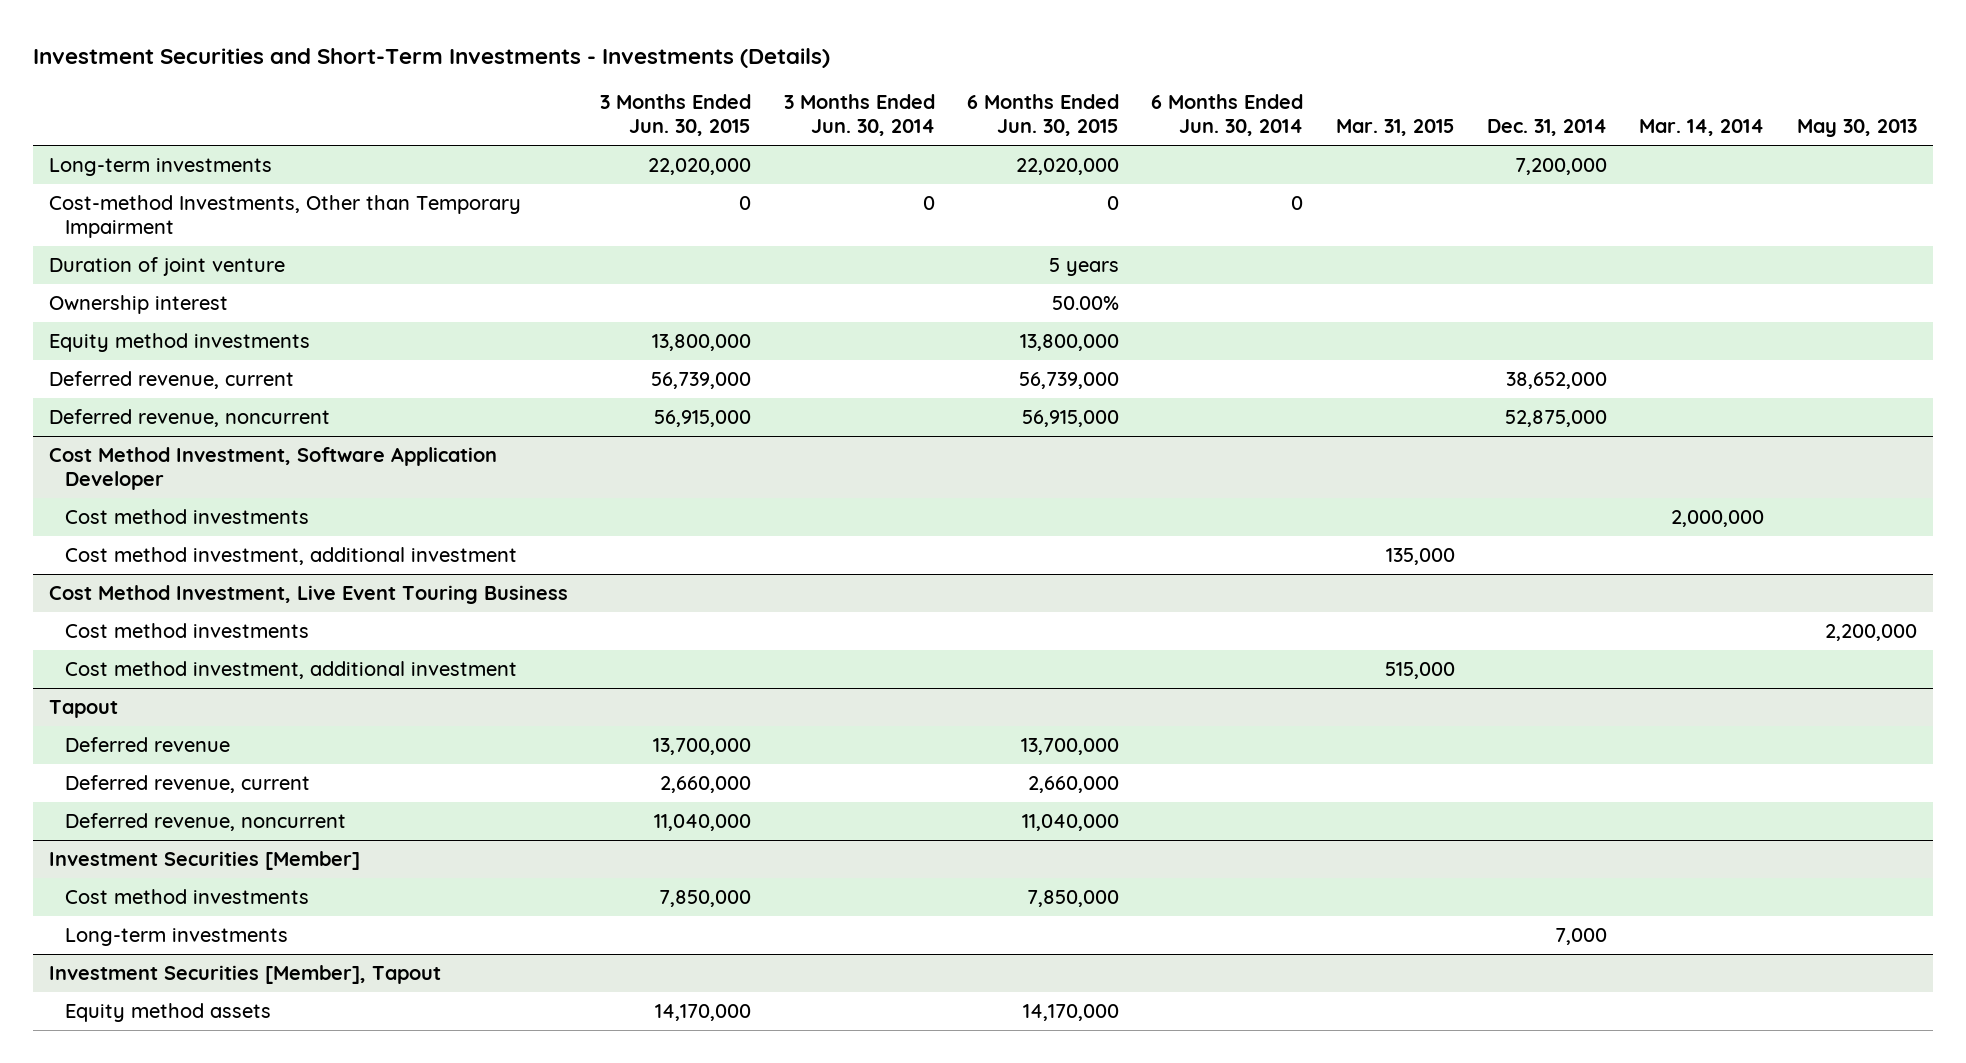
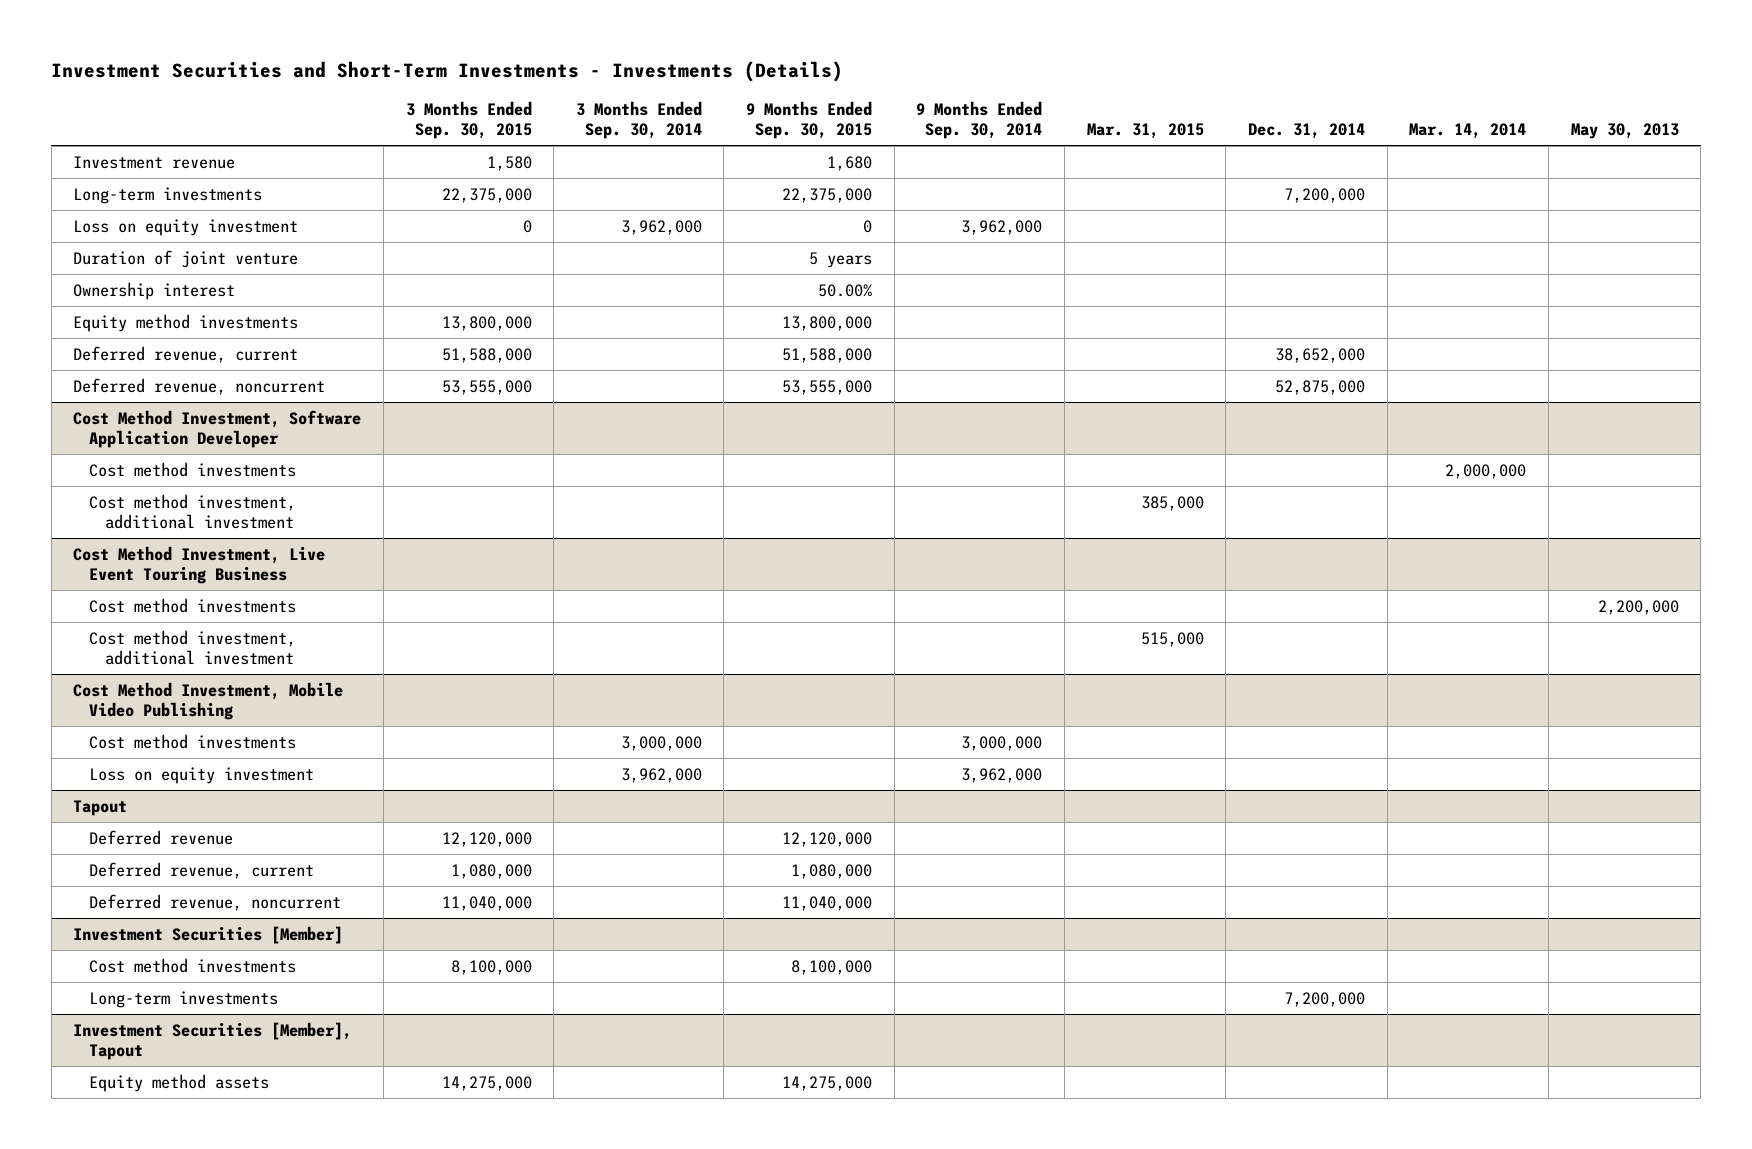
[600,94,752,137] 3 Months Ended Jun. 30, 2015 -> none
[783,94,935,137] 3 Months Ended Jun. 30, 2014 -> none
[967,94,1120,137] 6 Months Ended Jun. 30, 2015 -> none
[1151,94,1304,137] 6 Months Ended Jun. 30, 2014 -> none
none -> [405,101,532,139] 3 Months Ended Sep. 30, 2015
none -> [575,101,702,139] 3 Months Ended Sep. 30, 2014
none -> [746,101,873,139] 9 Months Ended Sep. 30, 2015
none -> [916,101,1043,139] 9 Months Ended Sep. 30, 2014
none -> [73,155,236,169] Investment revenue
[49,195,522,238] Cost-method Investments, Other than Temporary Impairment -> [73,218,299,236] Loss on equity investment
[1385,548,1455,566] 135,000 -> [1140,495,1204,511] 385,000
none -> [73,681,344,720] Cost Method Investment, Mobile Video Publishing
none -> [89,733,297,749] Cost method investments
none -> [89,766,315,784] Loss on equity investment
[1555,928,1608,946] 7,000 -> [1283,991,1365,1007] 7,200,000

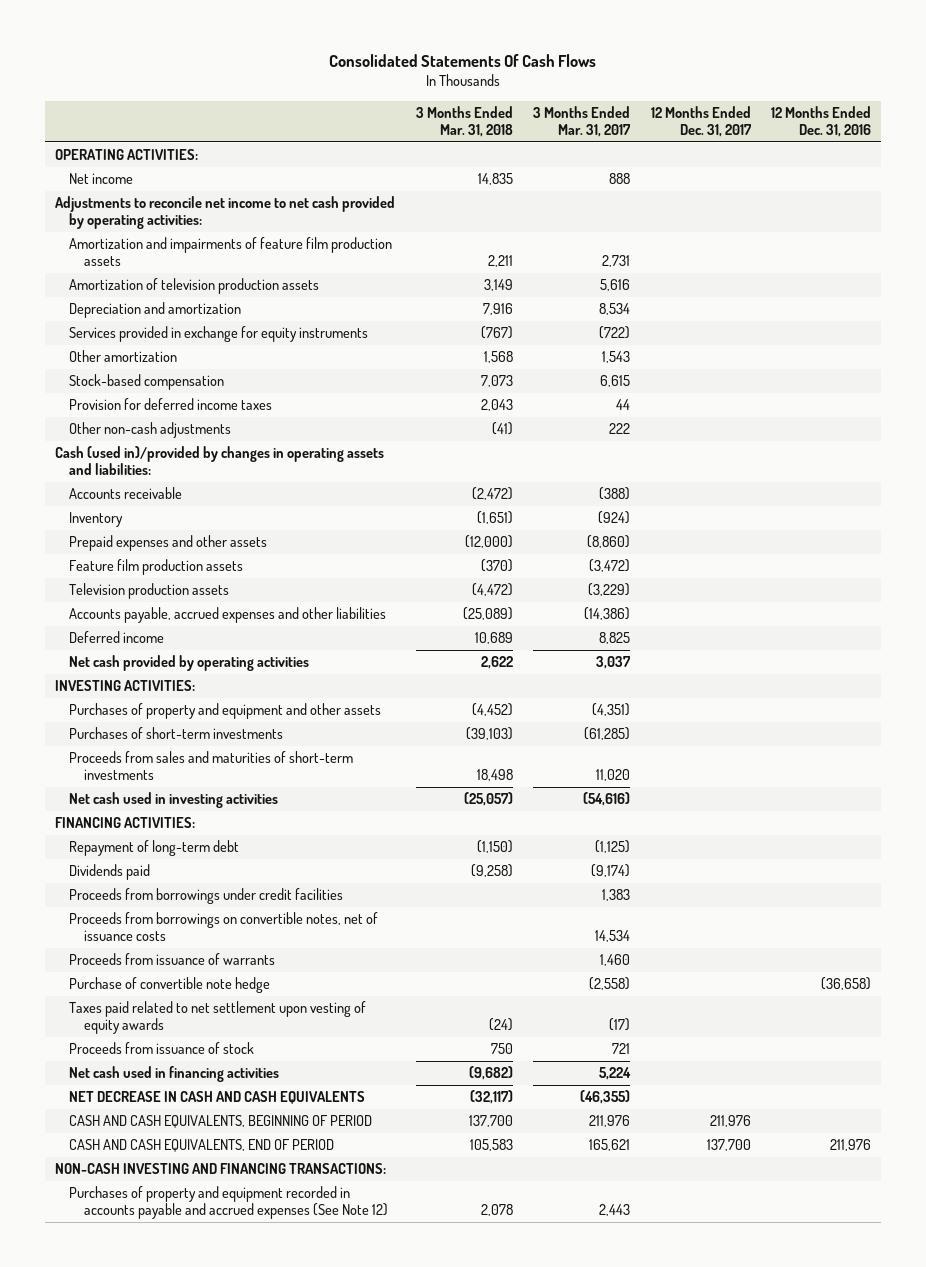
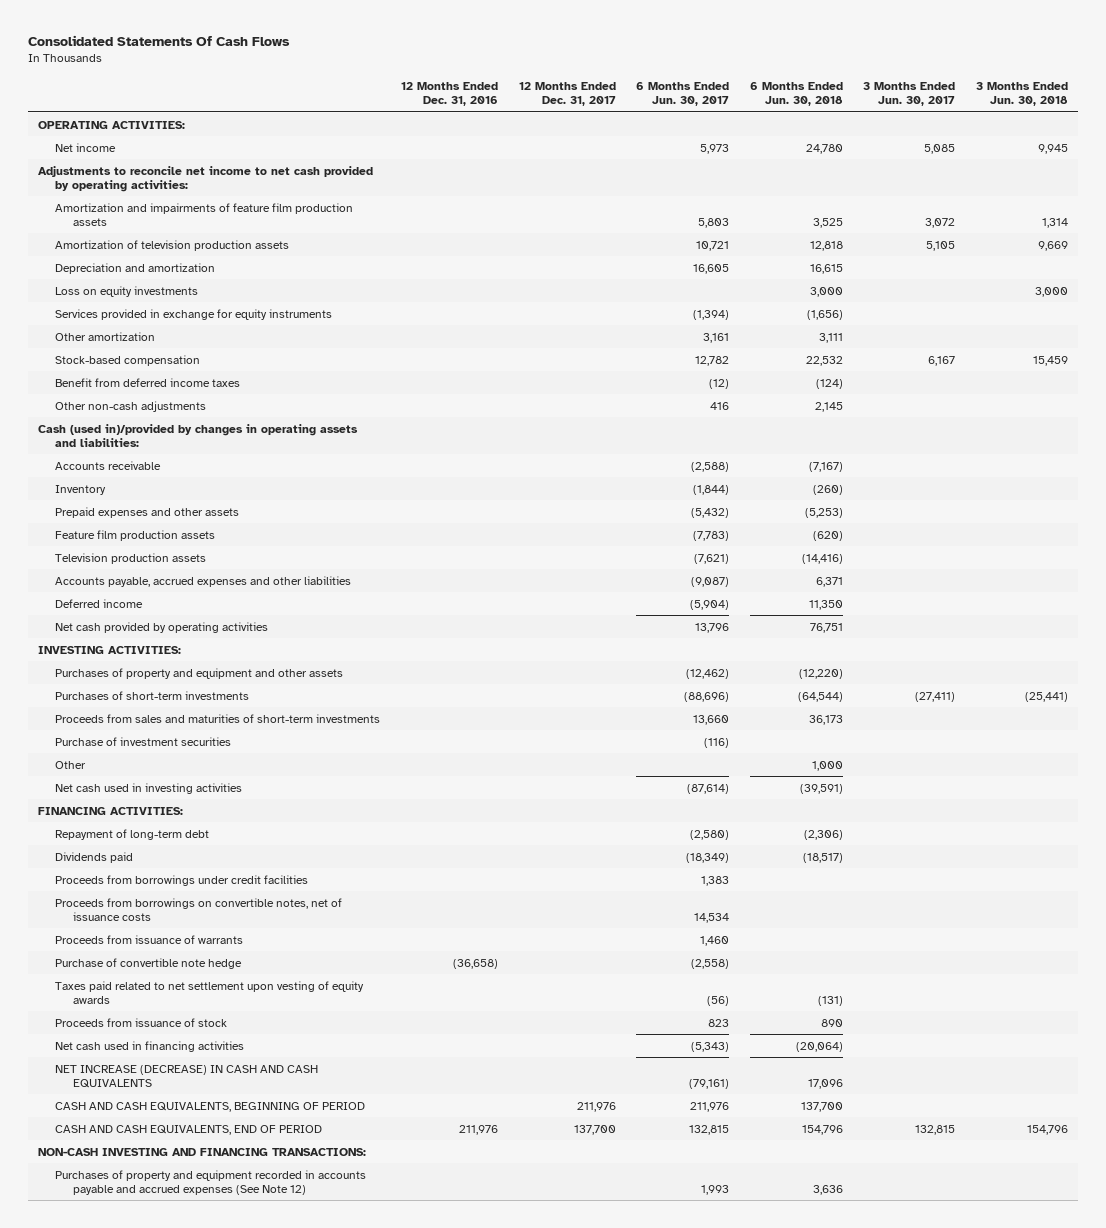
[415,105,513,137] 3 Months Ended Mar. 31, 2018 -> none
[533,105,632,137] 3 Months Ended Mar. 31, 2017 -> none
none -> [636,81,730,107] 6 Months Ended Jun. 30, 2017
none -> [749,81,843,107] 6 Months Ended Jun. 30, 2018
none -> [863,81,956,107] 3 Months Ended Jun. 30, 2017
none -> [975,81,1068,107] 3 Months Ended Jun. 30, 2018
none -> [55,285,199,297] Loss on equity investments
[69,398,273,411] Provision for deferred income taxes -> [55,377,241,387] Benefit from deferred income taxes
none -> [55,736,232,746] Purchase of investment securities
none -> [55,760,87,769] Other
[69,1091,366,1105] NET DECREASE IN CASH AND CASH EQUIVALENTS -> [55,1064,319,1088] NET INCREASE (DECREASE) IN CASH AND CASH EQUIVALENTS

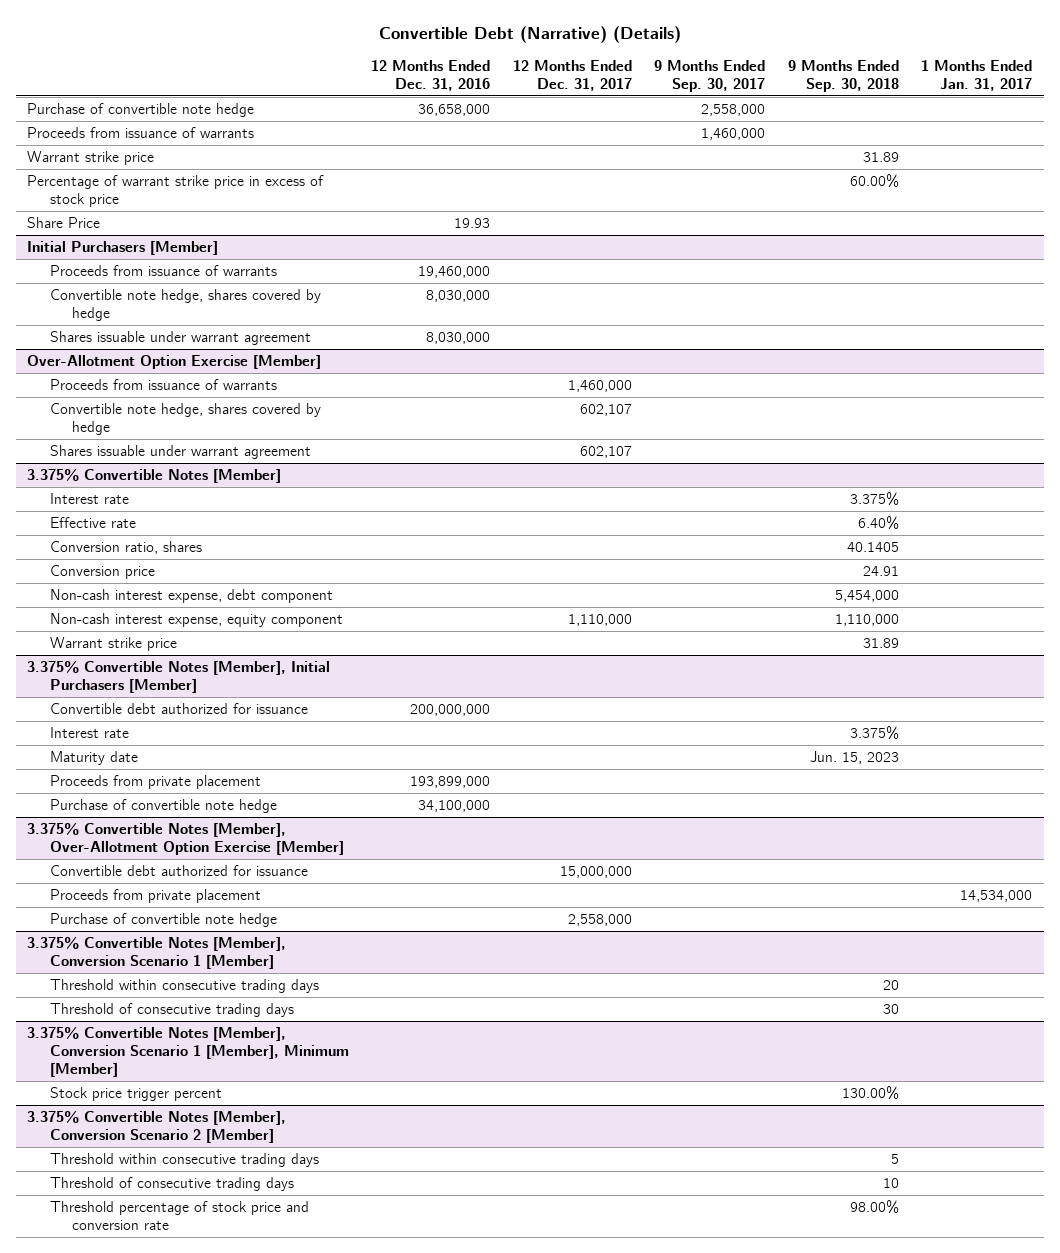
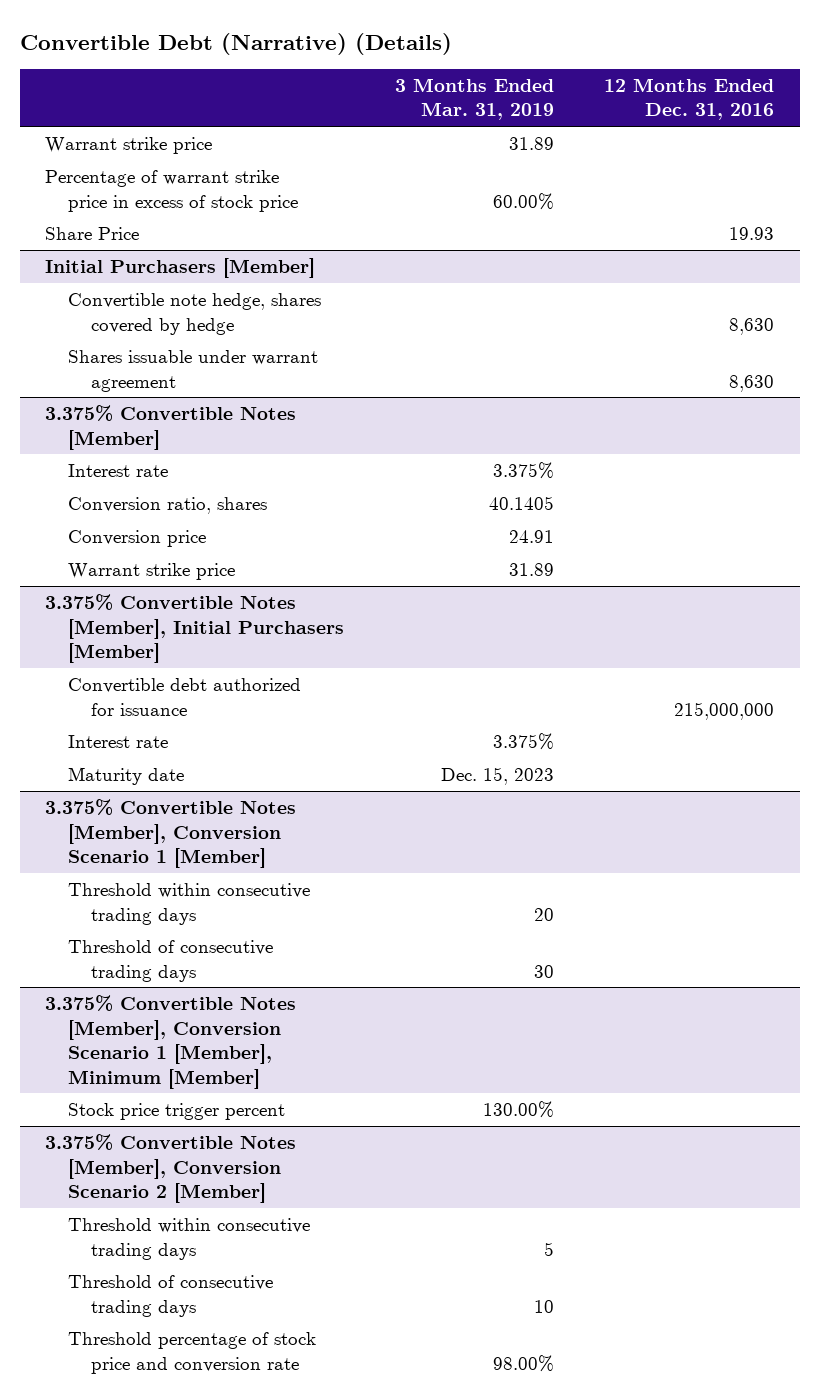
[512,59,632,91] 12 Months Ended Dec. 31, 2017 -> none
[654,59,766,92] 9 Months Ended Sep. 30, 2017 -> none
[787,59,899,92] 9 Months Ended Sep. 30, 2018 -> none
[921,59,1033,91] 1 Months Ended Jan. 31, 2017 -> none
none -> [394,77,554,121] 3 Months Ended Mar. 31, 2019
[27,103,255,118] Purchase of convertible note hedge -> none
[27,127,255,139] Proceeds from issuance of warrants -> none
[49,265,277,277] Proceeds from issuance of warrants -> none
[27,355,322,370] Over-Allotment Option Exercise [Member] -> none
[49,379,277,391] Proceeds from issuance of warrants -> none
[49,403,321,436] Convertible note hedge, shares covered by hedge -> none
[49,445,311,460] Shares issuable under warrant agreement -> none
[426,290,491,303] 8,030,000 -> [729,317,775,335] 8,630
[426,332,491,345] 8,030,000 -> [729,374,775,392] 8,630
[49,517,136,529] Effective rate -> none
[49,589,333,604] Non-cash interest expense, debt component -> none
[49,613,343,628] Non-cash interest expense, equity component -> none
[410,704,491,717] 200,000,000 -> [674,701,775,720] 215,000,000
[49,775,261,790] Proceeds from private placement -> none
[49,799,277,814] Purchase of convertible note hedge -> none
[27,823,344,856] 3.375% Convertible Notes [Member], Over-Allotment Option Exercise [Member] -> none
[49,865,308,877] Convertible debt authorized for issuance -> none
[49,889,261,904] Proceeds from private placement -> none
[49,913,277,928] Purchase of convertible note hedge -> none

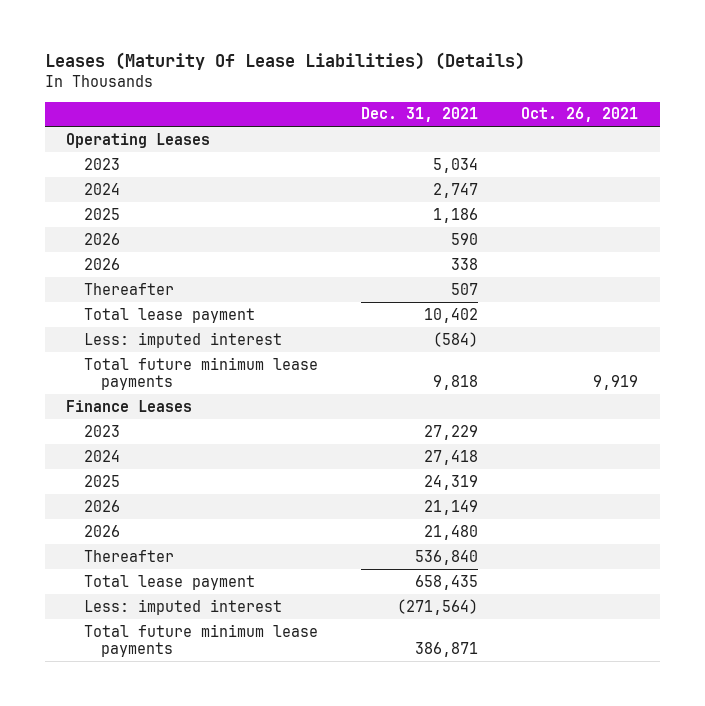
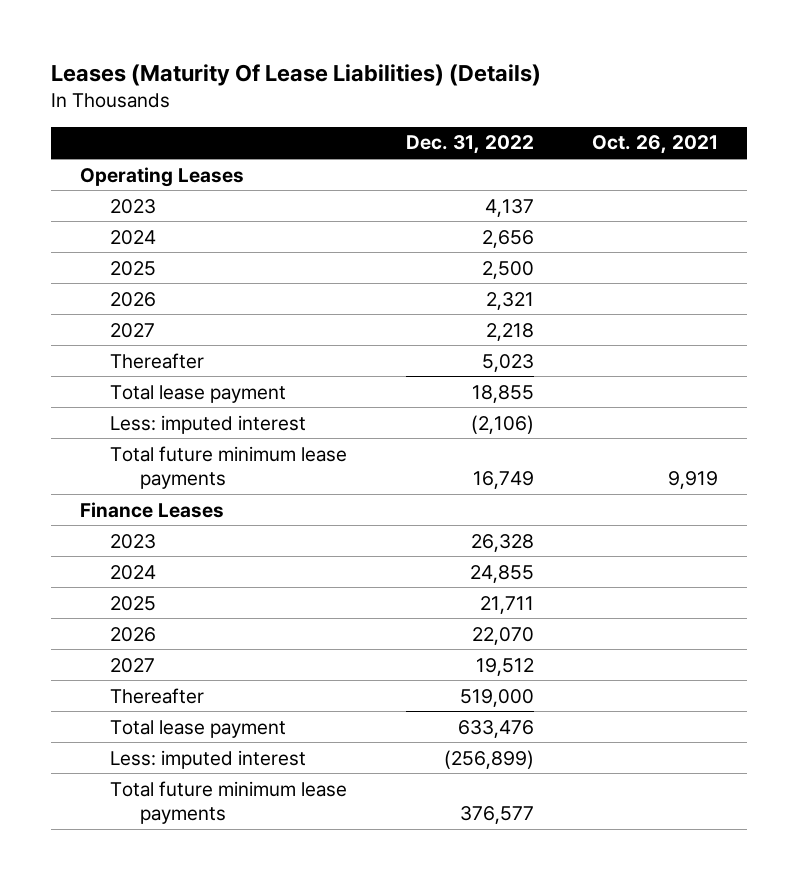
[361,107,479,123] Dec. 31, 2021 -> none
none -> [405,135,534,155] Dec. 31, 2022
[83,257,120,270] 2026 -> [110,322,156,338] 2027
[83,524,120,537] 2026 -> [110,657,156,673] 2027

